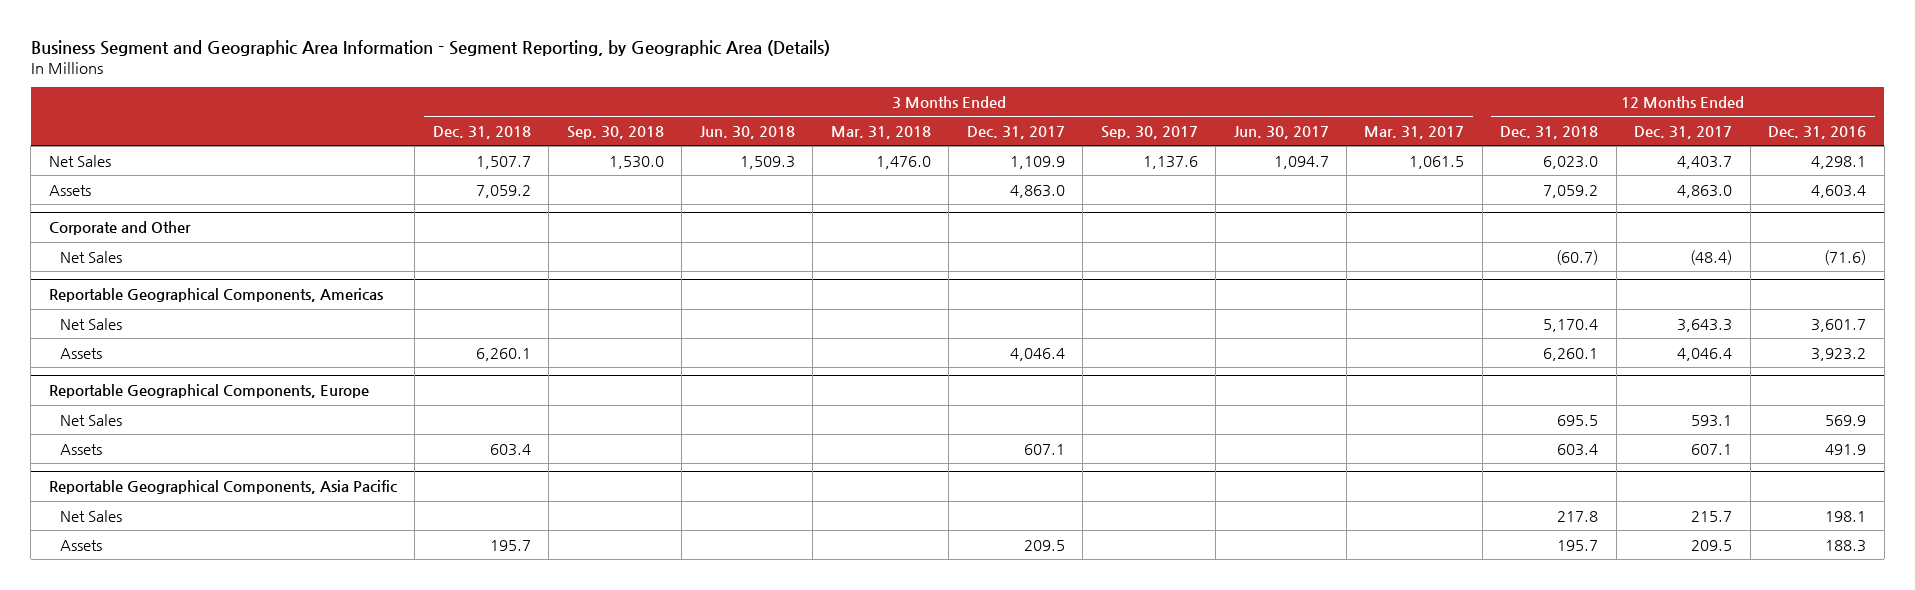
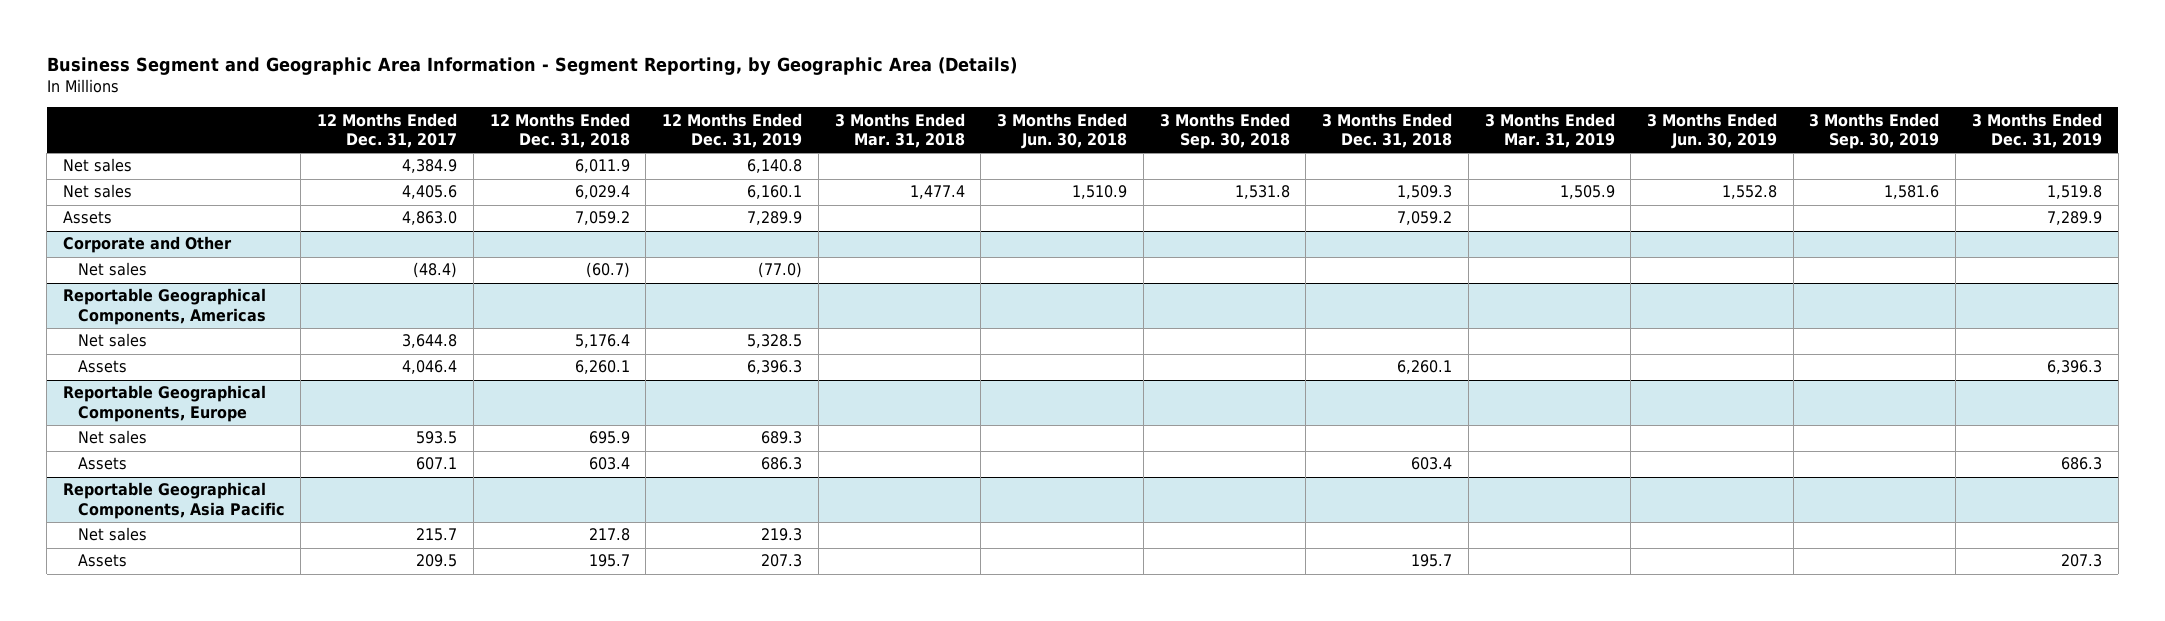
[966,125,1065,139] Dec. 31, 2017 -> none
[1100,125,1198,139] Sep. 30, 2017 -> none
[1233,125,1329,139] Jun. 30, 2017 -> none
[1364,125,1465,139] Mar. 31, 2017 -> none
[1768,125,1867,139] Dec. 31, 2016 -> none
none -> [662,112,803,149] 12 Months Ended Dec. 31, 2019
none -> [1484,112,1615,149] 3 Months Ended Mar. 31, 2019
none -> [1647,112,1778,150] 3 Months Ended Jun. 30, 2019
none -> [1809,112,1940,150] 3 Months Ended Sep. 30, 2019
none -> [1971,112,2102,149] 3 Months Ended Dec. 31, 2019
none -> [63,158,133,173] Net sales
[48,154,111,167] Net Sales -> [63,184,133,199] Net sales
[475,155,531,169] 1,507.7 -> [1397,185,1453,200] 1,509.3
[608,155,664,169] 1,530.0 -> [1234,185,1290,200] 1,531.8
[739,155,795,169] 1,509.3 -> [1072,185,1128,200] 1,510.9
[875,155,931,169] 1,476.0 -> [909,185,965,200] 1,477.4
[1543,155,1599,169] 6,023.0 -> [574,185,630,200] 6,029.4
[1677,155,1733,169] 4,403.7 -> [402,185,458,200] 4,405.6
[59,250,122,263] Net Sales -> [77,262,147,277] Net sales
[59,317,122,330] Net Sales -> [77,333,147,348] Net sales
[1543,318,1599,332] 5,170.4 -> [574,334,630,349] 5,176.4
[1677,318,1733,332] 3,643.3 -> [402,334,458,349] 3,644.8
[59,413,122,426] Net Sales -> [77,430,147,445] Net sales
[1557,414,1599,426] 695.5 -> [588,431,630,445] 695.9
[1691,414,1733,427] 593.1 -> [416,431,458,445] 593.5
[59,509,122,522] Net Sales -> [77,527,147,542] Net sales

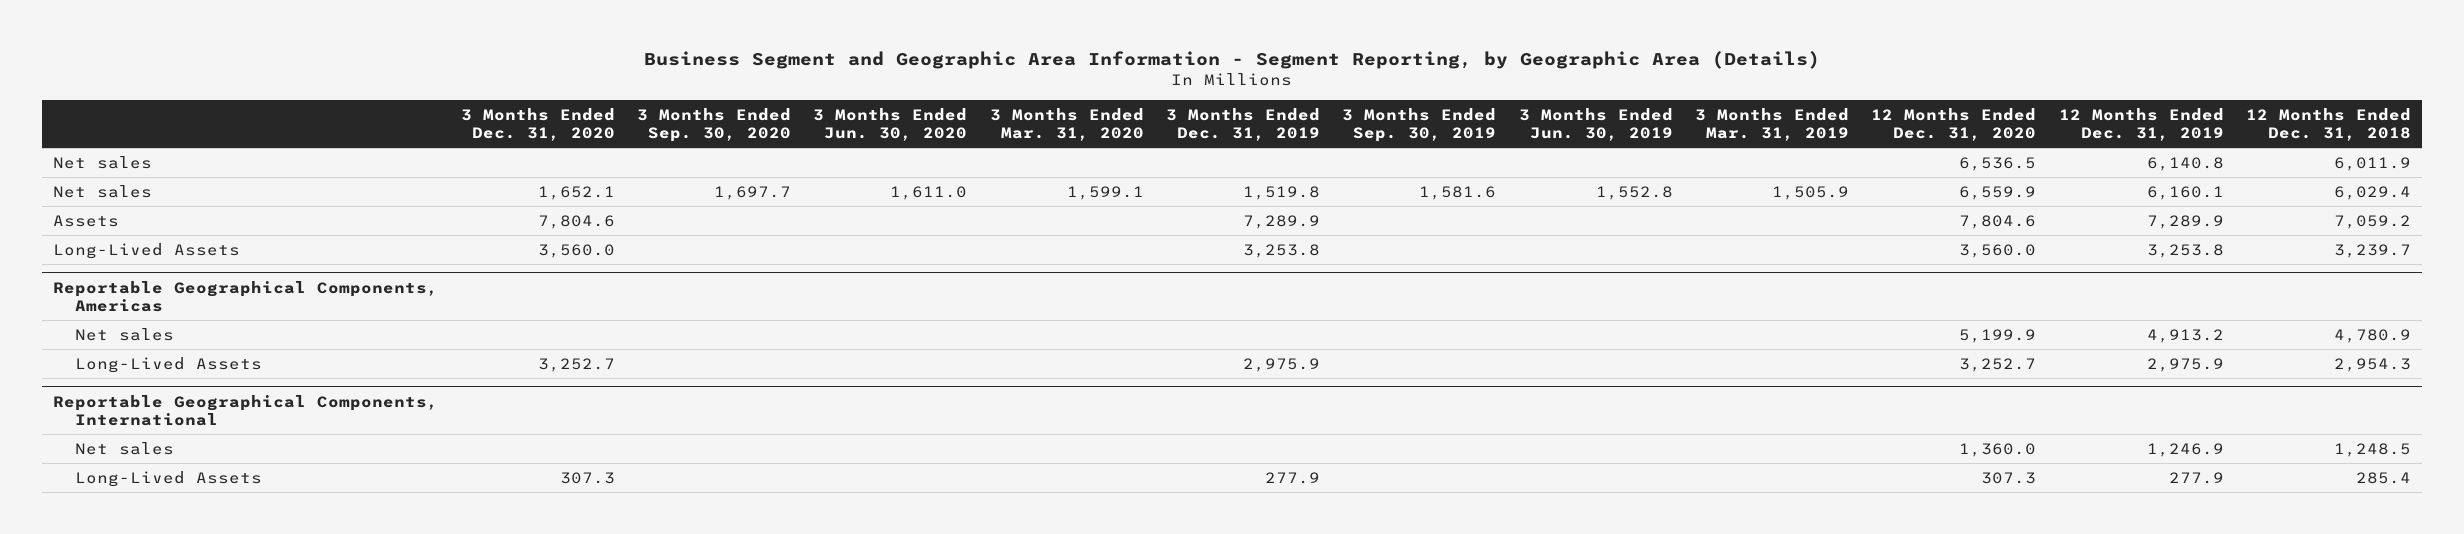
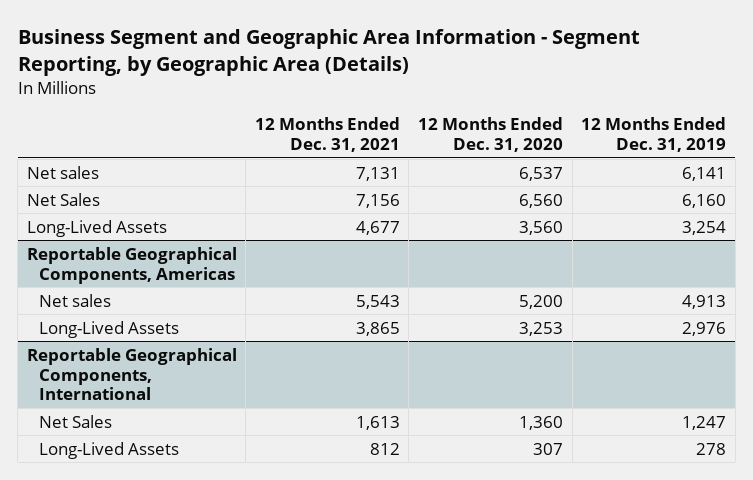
[460,107,615,141] 3 Months Ended Dec. 31, 2020 -> none
[636,107,791,142] 3 Months Ended Sep. 30, 2020 -> none
[813,107,968,141] 3 Months Ended Jun. 30, 2020 -> none
[989,107,1144,141] 3 Months Ended Mar. 31, 2020 -> none
[1165,107,1320,141] 3 Months Ended Dec. 31, 2019 -> none
[1342,107,1497,142] 3 Months Ended Sep. 30, 2019 -> none
[1518,107,1673,141] 3 Months Ended Jun. 30, 2019 -> none
[1694,107,1849,141] 3 Months Ended Mar. 31, 2019 -> none
[2245,107,2411,141] 12 Months Ended Dec. 31, 2018 -> none
none -> [254,117,400,153] 12 Months Ended Dec. 31, 2021
[53,214,120,227] Assets -> none
[1959,156,2037,171] 6,536.5 -> [519,166,564,181] 6,537
[2146,156,2224,171] 6,140.8 -> [682,166,727,181] 6,141
[53,184,153,198] Net sales -> [26,192,100,206] Net Sales
[1959,185,2037,200] 6,559.9 -> [519,193,564,208] 6,560
[2146,185,2224,200] 6,160.1 -> [682,193,727,208] 6,160
[1959,243,2037,258] 3,560.0 -> [519,220,564,235] 3,560
[2146,243,2224,258] 3,253.8 -> [682,220,727,235] 3,254
[1959,328,2037,343] 5,199.9 -> [519,294,564,309] 5,200
[2146,328,2224,343] 4,913.2 -> [682,294,727,309] 4,913
[1959,357,2037,372] 3,252.7 -> [519,321,564,336] 3,253
[2146,357,2224,372] 2,975.9 -> [682,321,727,336] 2,976
[75,441,175,455] Net sales -> [39,414,113,428] Net Sales
[1959,442,2037,457] 1,360.0 -> [519,415,564,430] 1,360
[2146,442,2224,457] 1,246.9 -> [682,415,727,430] 1,247
[1981,471,2037,484] 307.3 -> [533,442,564,455] 307
[2168,471,2224,484] 277.9 -> [696,442,727,455] 278

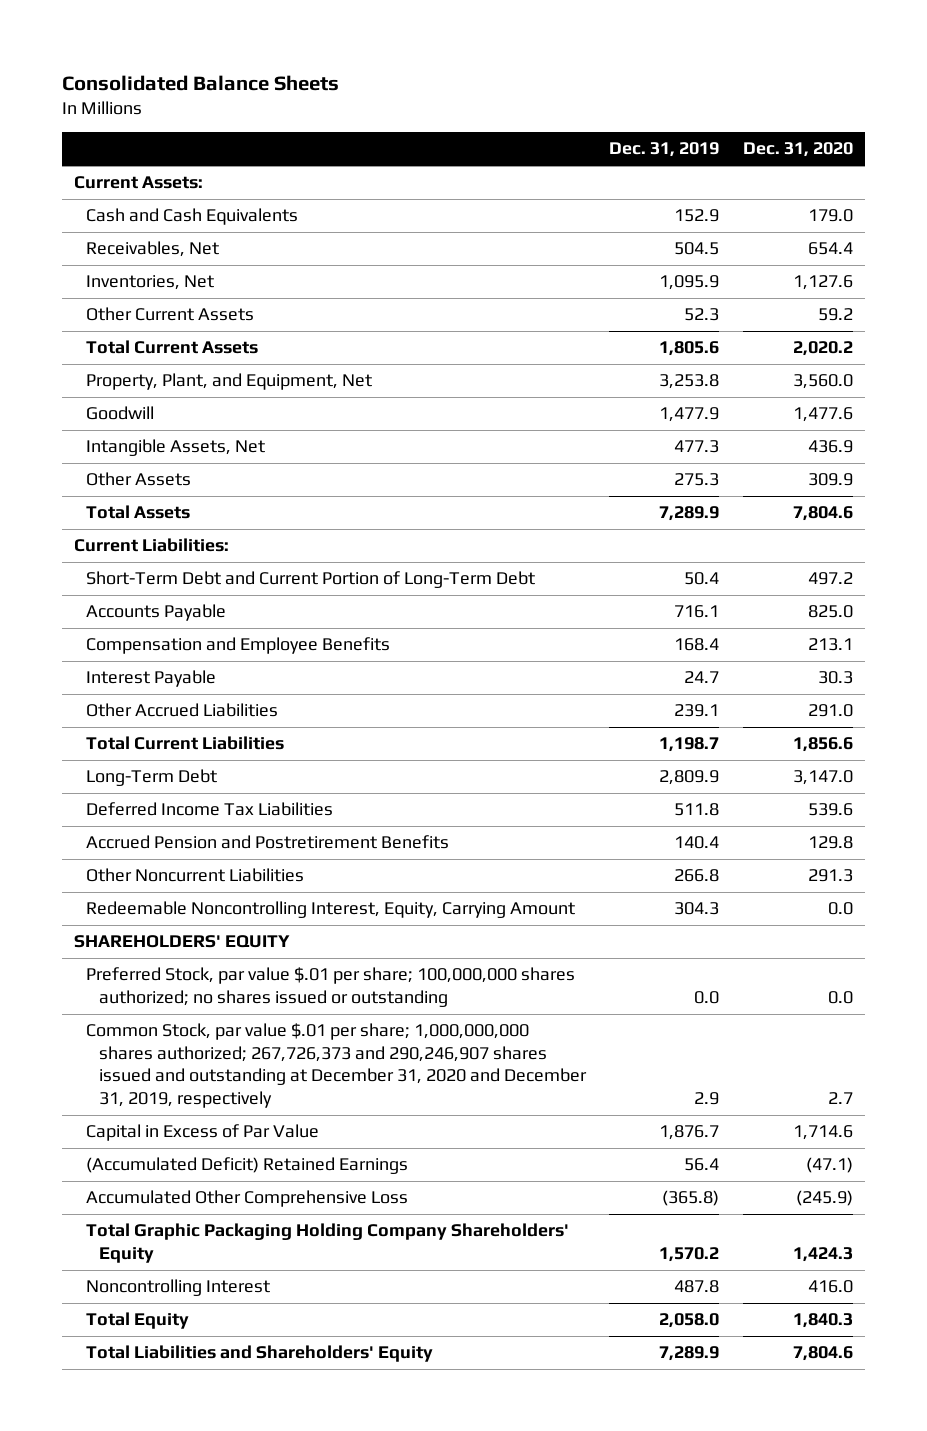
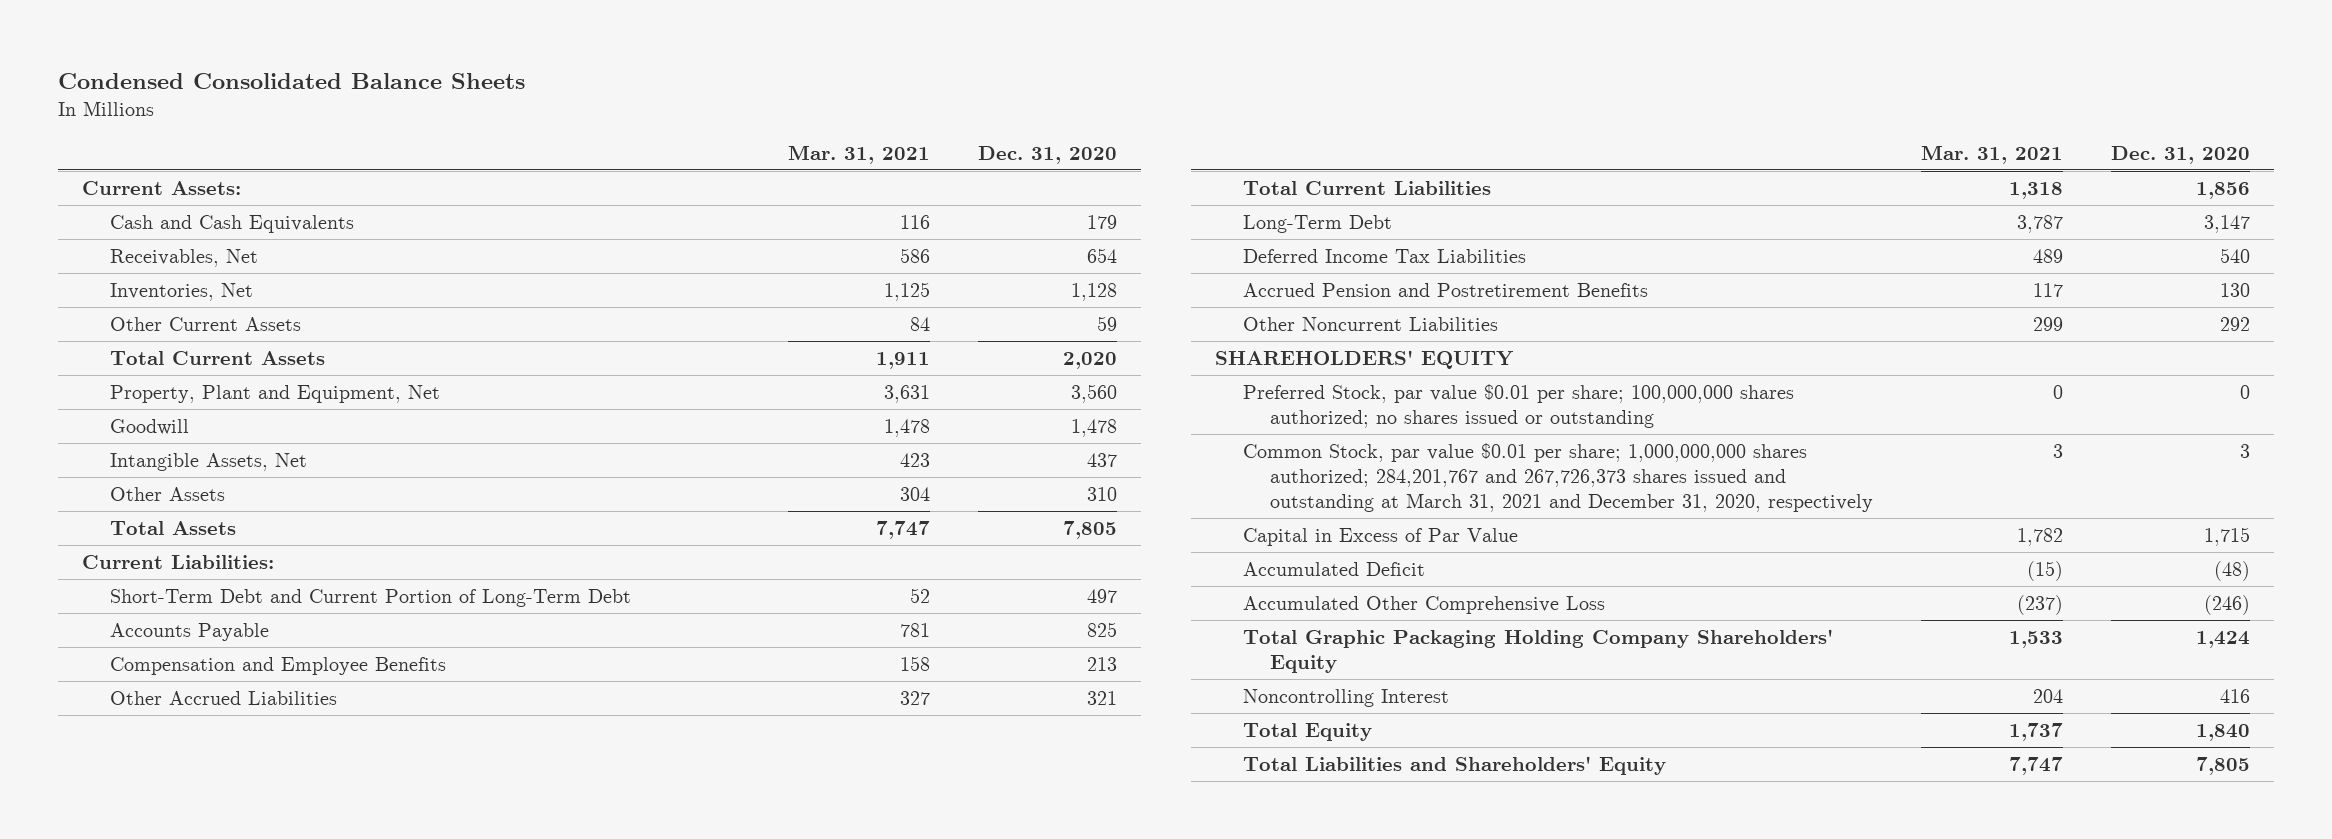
[61,74,339,91] Consolidated Balance Sheets -> [58,72,526,89] Condensed Consolidated Balance Sheets
[609,142,720,158] Dec. 31, 2019 -> none
none -> [788,144,931,164] Mar. 31, 2021
[807,209,853,223] 179.0 -> [1087,214,1118,229] 179
[807,242,853,256] 654.4 -> [1087,247,1118,263] 654
[792,275,853,291] 1,127.6 -> [1071,282,1118,301] 1,128
[817,308,853,322] 59.2 -> [1097,315,1118,331] 59
[792,341,853,357] 2,020.2 -> [1063,351,1118,369] 2,020
[86,373,373,391] Property, Plant, and Equipment, Net -> [109,384,440,403] Property, Plant and Equipment, Net
[792,374,853,390] 3,560.0 -> [1071,383,1118,403] 3,560
[792,407,853,423] 1,477.6 -> [1071,418,1118,437] 1,478
[807,440,853,454] 436.9 -> [1087,452,1118,467] 437
[807,473,853,487] 309.9 -> [1087,486,1118,501] 310
[792,506,853,522] 7,804.6 -> [1063,520,1118,539] 7,805
[86,670,217,688] Interest Payable -> none
[86,901,576,919] Redeemable Noncontrolling Interest, Equity, Carrying Amount -> none
[807,572,853,586] 497.2 -> [1087,588,1118,603] 497
[807,605,853,619] 825.0 -> [1087,621,1118,637] 825
[807,638,853,652] 213.1 -> [1087,656,1118,671] 213
[807,704,853,718] 291.0 -> [1087,690,1118,705] 321
[792,737,853,753] 1,856.6 -> [2196,181,2251,199] 1,856
[792,770,853,786] 3,147.0 -> [2204,214,2251,233] 3,147
[807,803,853,817] 539.6 -> [2220,247,2251,263] 540
[807,836,853,850] 129.8 -> [2220,282,2251,297] 130
[807,869,853,883] 291.3 -> [2220,316,2251,331] 292
[86,967,576,1007] Preferred Stock, par value $.01 per share; 100,000,000 shares authorized; no shares issued or outstanding -> [1242,383,1794,428] Preferred Stock, par value $0.01 per share; 100,000,000 shares authorized; no shares issued or outstanding
[827,990,853,1004] 0.0 -> [2240,384,2251,399] 0
[86,1023,588,1108] Common Stock, par value $.01 per share; 1,000,000,000 shares authorized; 267,726,373 and 290,246,907 shares issued and outstanding at December 31, 2020 and December 31, 2019, respectively -> [1242,442,1874,512] Common Stock, par value $0.01 per share; 1,000,000,000 shares authorized; 284,201,767 and 267,726,373 shares issued and outstanding at March 31, 2021 and December 31, 2020, respectively
[827,1091,853,1104] 2.7 -> [2240,443,2251,458] 3
[792,1125,853,1141] 1,714.6 -> [2204,526,2251,546] 1,715
[86,1157,409,1175] (Accumulated Deficit) Retained Earnings -> [1242,561,1425,576] Accumulated Deficit
[805,1157,853,1174] (47.1) -> [2214,560,2251,581] (48)
[795,1190,853,1207] (245.9) -> [2204,594,2251,615] (246)
[792,1246,853,1262] 1,424.3 -> [2196,630,2251,648] 1,424
[807,1280,853,1294] 416.0 -> [2220,688,2251,703] 416
[792,1313,853,1329] 1,840.3 -> [2196,723,2251,741] 1,840
[792,1346,853,1362] 7,804.6 -> [2196,756,2251,775] 7,805

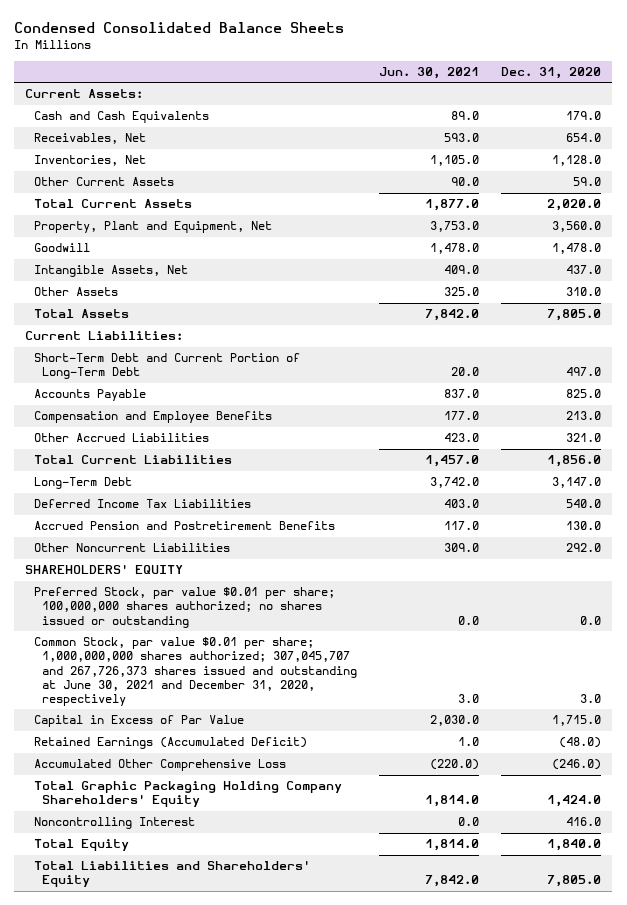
[788,144,931,164] Mar. 31, 2021 -> none
none -> [379,66,480,79] Jun. 30, 2021
[1087,214,1118,229] 179 -> [566,111,602,121] 179.0
[1087,247,1118,263] 654 -> [566,133,602,143] 654.0
[1071,282,1118,301] 1,128 -> [552,155,602,167] 1,128.0
[1097,315,1118,331] 59 -> [573,177,602,187] 59.0
[1063,351,1118,369] 2,020 -> [547,199,602,212] 2,020.0
[1071,383,1118,403] 3,560 -> [552,221,602,233] 3,560.0
[1071,418,1118,437] 1,478 -> [552,243,602,255] 1,478.0
[1087,452,1118,467] 437 -> [566,265,602,275] 437.0
[1087,486,1118,501] 310 -> [566,287,602,297] 310.0
[1063,520,1118,539] 7,805 -> [547,309,602,322] 7,805.0
[1087,588,1118,603] 497 -> [566,367,602,377] 497.0
[1087,621,1118,637] 825 -> [566,389,602,399] 825.0
[1087,656,1118,671] 213 -> [566,411,602,421] 213.0
[1087,690,1118,705] 321 -> [566,433,602,443] 321.0
[2196,181,2251,199] 1,856 -> [547,455,602,468] 1,856.0
[2204,214,2251,233] 3,147 -> [552,477,602,489] 3,147.0
[2220,247,2251,263] 540 -> [566,499,602,509] 540.0
[2220,282,2251,297] 130 -> [566,521,602,531] 130.0
[2220,316,2251,331] 292 -> [566,543,602,553] 292.0
[2240,384,2251,399] 0 -> [580,615,602,625] 0.0
[1242,442,1874,512] Common Stock, par value $0.01 per share; 1,000,000,000 shares authorized; 284,201,767 and 267,726,373 shares issued and outstanding at March 31, 2021 and December 31, 2020, respectively -> [33,637,357,706] Common Stock, par value $0.01 per share; 1,000,000,000 shares authorized; 307,045,707 and 267,726,373 shares issued and outstanding at June 30, 2021 and December 31, 2020, respectively
[2240,443,2251,458] 3 -> [580,693,602,703] 3.0
[2204,526,2251,546] 1,715 -> [552,715,602,727] 1,715.0
[1242,561,1425,576] Accumulated Deficit -> [33,737,307,750] Retained Earnings (Accumulated Deficit)
[2214,560,2251,581] (48) -> [559,737,602,749] (48.0)
[2204,594,2251,615] (246) -> [552,759,602,771] (246.0)
[2196,630,2251,648] 1,424 -> [547,795,602,808] 1,424.0
[2220,688,2251,703] 416 -> [566,817,602,827] 416.0
[2196,723,2251,741] 1,840 -> [547,839,602,852] 1,840.0
[2196,756,2251,775] 7,805 -> [547,875,602,888] 7,805.0

